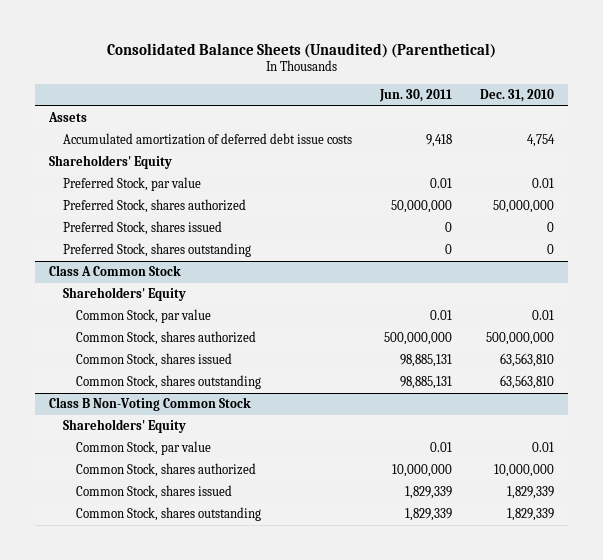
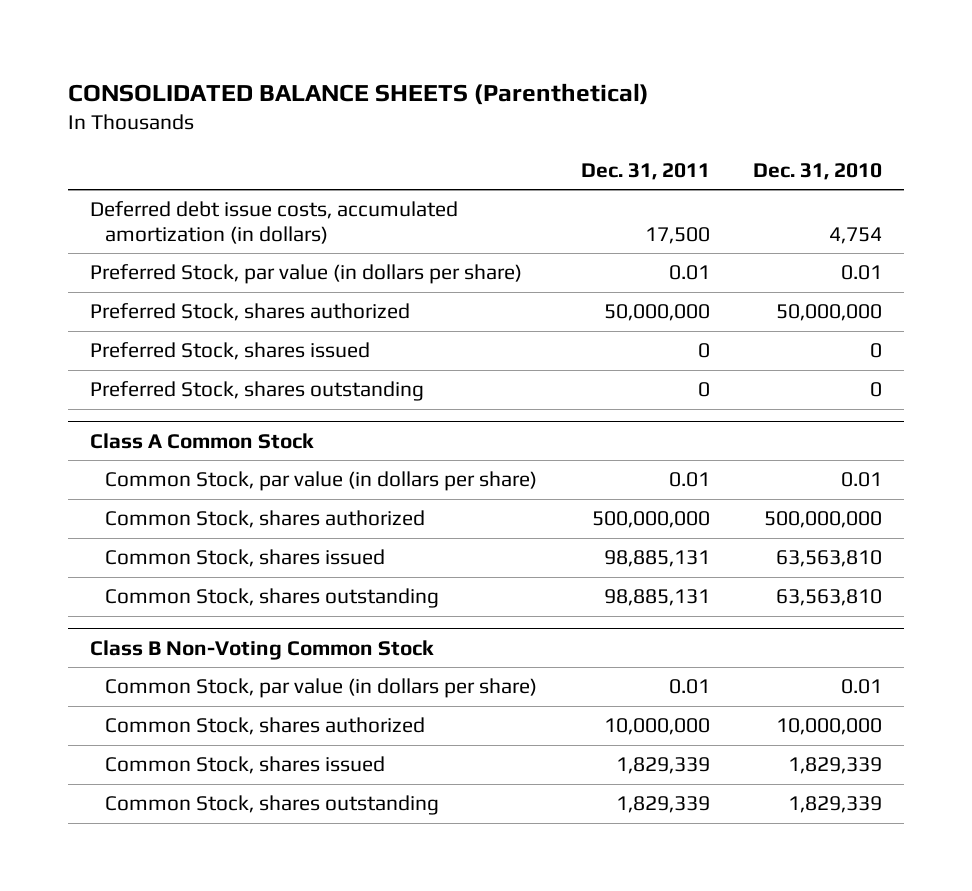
[106,42,496,58] Consolidated Balance Sheets (Unaudited) (Parenthetical) -> [68,82,650,105] CONSOLIDATED BALANCE SHEETS (Parenthetical)
[378,89,452,103] Jun. 30, 2011 -> none
none -> [580,162,710,180] Dec. 31, 2011
[48,112,88,123] Assets -> none
[49,155,173,170] Shareholders' Equity -> none
[62,133,352,146] Accumulated amortization of deferred debt issue costs -> [89,201,458,244] Deferred debt issue costs, accumulated amortization (in dollars)
[62,177,201,192] Preferred Stock, par value -> [89,264,522,285] Preferred Stock, par value (in dollars per share)
[62,287,186,302] Shareholders' Equity -> none
[76,309,212,324] Common Stock, par value -> [105,471,538,492] Common Stock, par value (in dollars per share)
[62,419,186,434] Shareholders' Equity -> none
[76,441,212,456] Common Stock, par value -> [105,678,538,699] Common Stock, par value (in dollars per share)

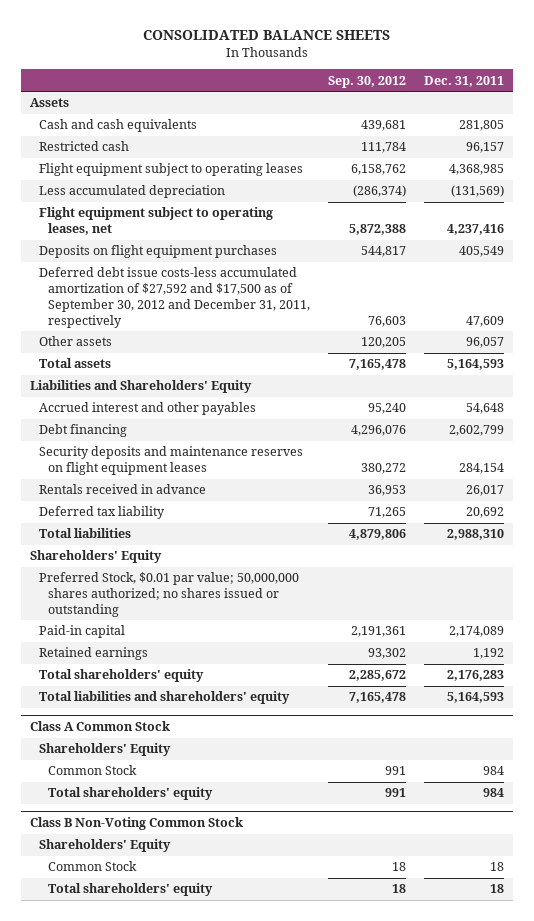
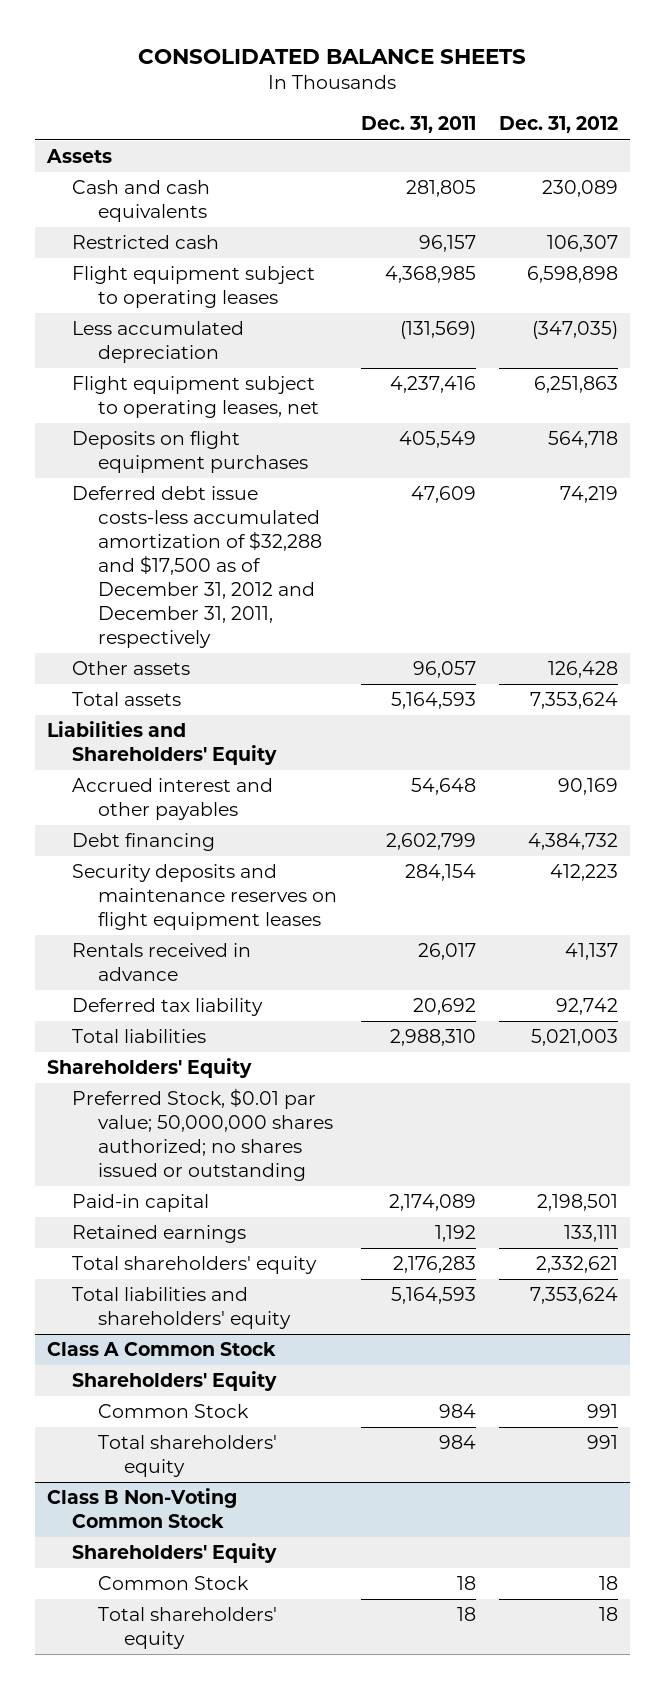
[328,75,407,88] Sep. 30, 2012 -> none
none -> [498,116,618,134] Dec. 31, 2012
[39,267,311,328] Deferred debt issue costs-less accumulated amortization of $27,592 and $17,500 as of September 30, 2012 and December 31, 2011, respectively -> [72,486,323,648] Deferred debt issue costs-less accumulated amortization of $32,288 and $17,500 as of December 31, 2012 and December 31, 2011, respectively

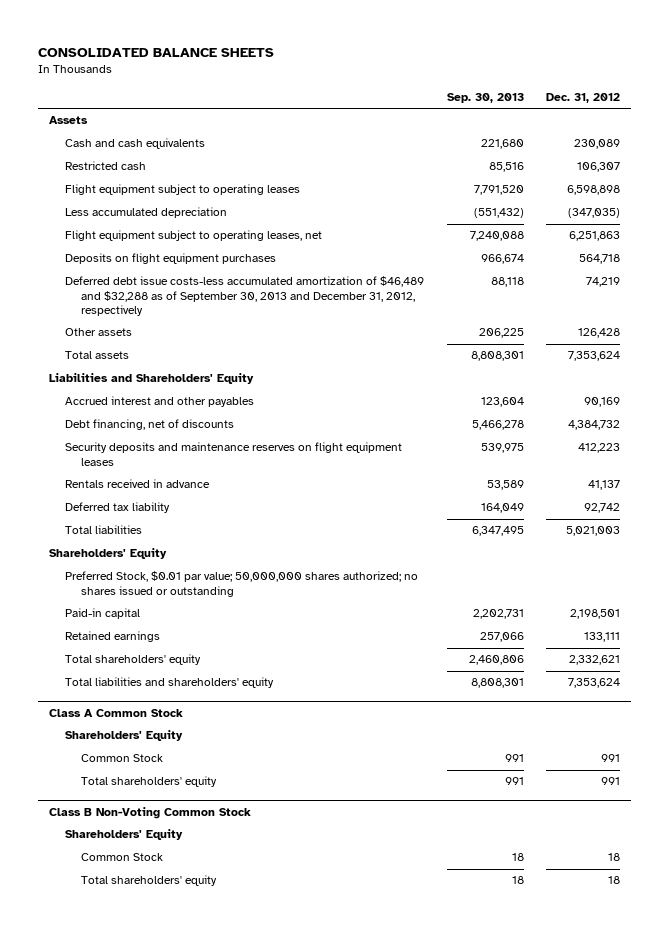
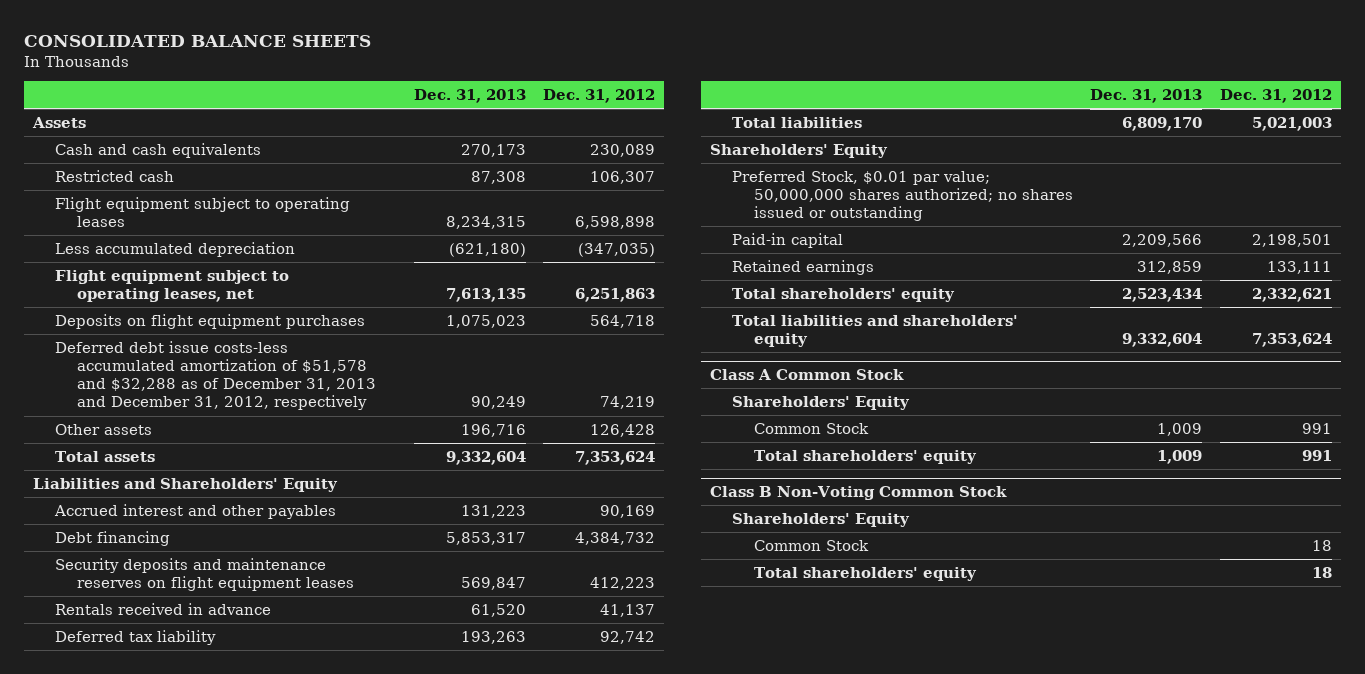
[446,93,524,104] Sep. 30, 2013 -> none
none -> [413,89,526,104] Dec. 31, 2013
[65,276,425,317] Deferred debt issue costs-less accumulated amortization of $46,489 and $32,288 as of September 30, 2013 and December 31, 2012, respectively -> [55,340,377,411] Deferred debt issue costs-less accumulated amortization of $51,578 and $32,288 as of December 31, 2013 and December 31, 2012, respectively
[65,419,235,431] Debt financing, net of discounts -> [55,530,171,546] Debt financing

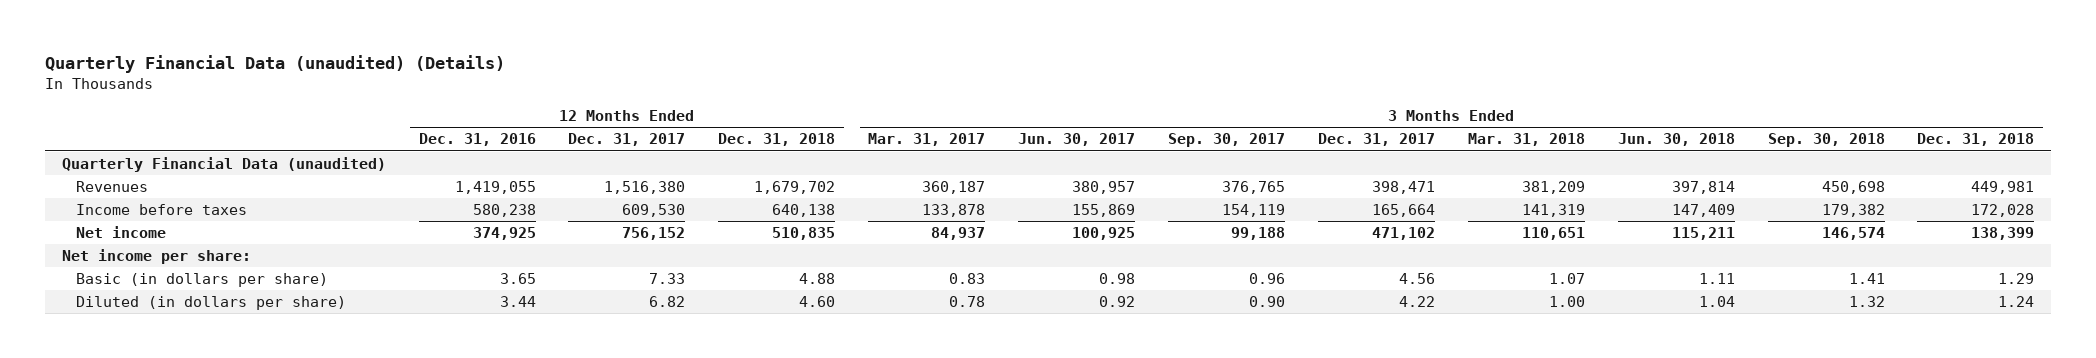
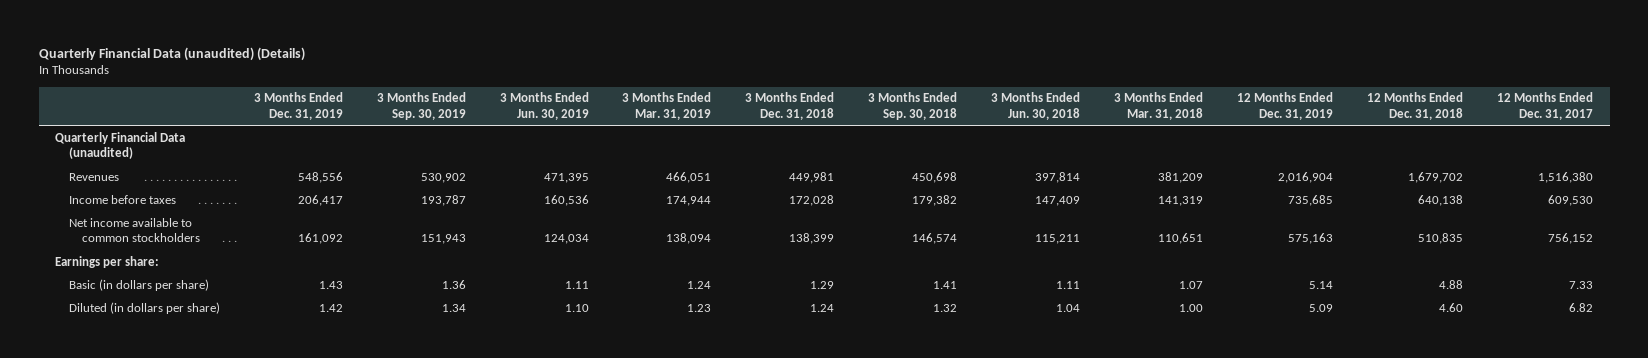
[418,133,536,147] Dec. 31, 2016 -> none
[868,133,986,147] Mar. 31, 2017 -> none
[1018,133,1136,147] Jun. 30, 2017 -> none
[1168,133,1286,148] Sep. 30, 2017 -> none
[1317,133,1435,147] Dec. 31, 2017 -> none
none -> [253,92,343,120] 3 Months Ended Dec. 31, 2019
none -> [376,92,466,120] 3 Months Ended Sep. 30, 2019
none -> [499,92,589,120] 3 Months Ended Jun. 30, 2019
none -> [622,92,712,120] 3 Months Ended Mar. 31, 2019
none -> [1237,92,1334,120] 12 Months Ended Dec. 31, 2019
[76,226,167,239] Net income -> [68,217,201,242] Net income available to common stockholders
[61,249,251,265] Net income per share: -> [55,255,160,268] Earnings per share:

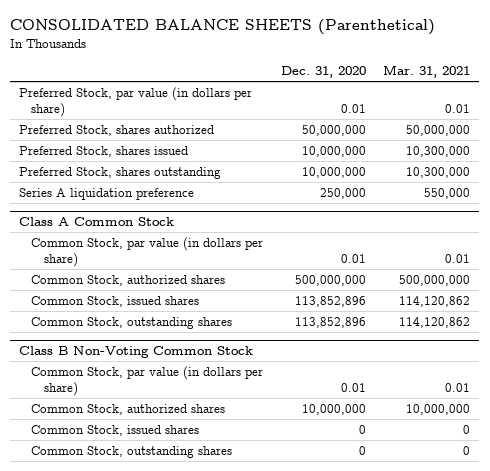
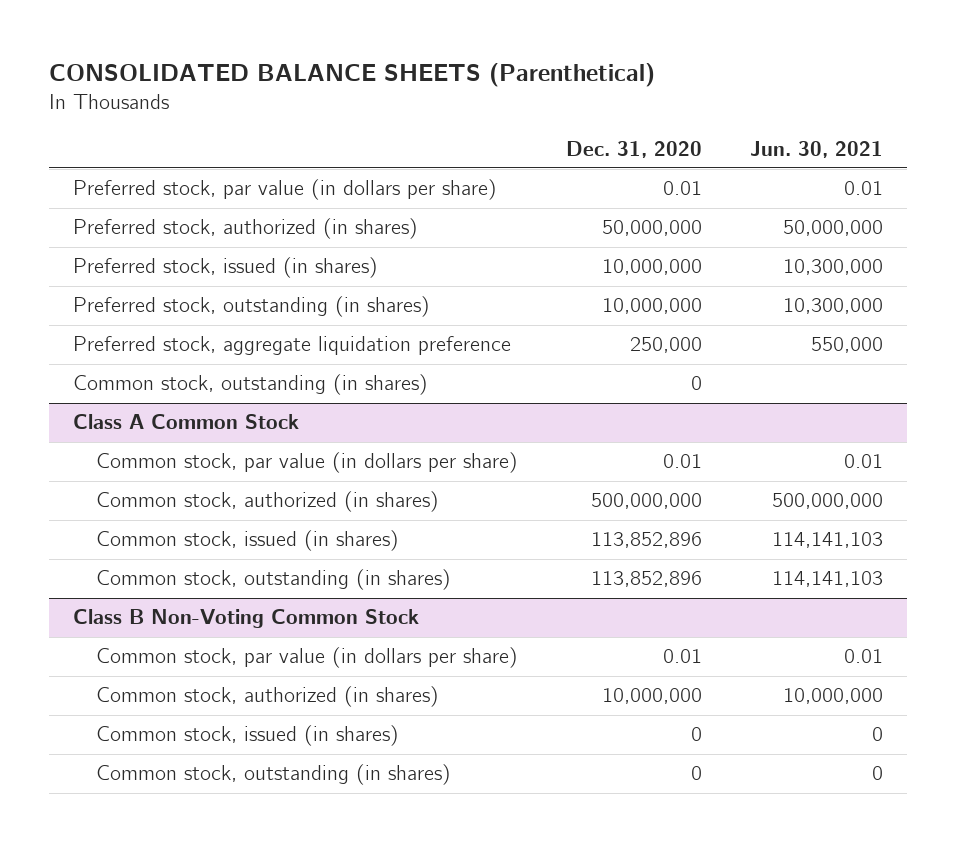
[383,65,471,79] Mar. 31, 2021 -> none
none -> [750,140,884,158] Jun. 30, 2021
[19,86,253,118] Preferred Stock, par value (in dollars per share) -> [72,179,497,201] Preferred stock, par value (in dollars per share)
[19,124,215,136] Preferred Stock, shares authorized -> [72,218,418,240] Preferred stock, authorized (in shares)
[19,145,189,157] Preferred Stock, shares issued -> [72,257,378,279] Preferred stock, issued (in shares)
[19,166,222,179] Preferred Stock, shares outstanding -> [72,296,430,318] Preferred stock, outstanding (in shares)
[19,187,195,200] Series A liquidation preference -> [72,336,511,356] Preferred stock, aggregate liquidation preference
none -> [72,374,428,396] Common stock, outstanding (in shares)
[31,236,264,268] Common Stock, par value (in dollars per share) -> [96,452,519,474] Common stock, par value (in dollars per share)
[31,274,226,286] Common Stock, authorized shares -> [96,491,440,513] Common stock, authorized (in shares)
[31,295,200,307] Common Stock, issued shares -> [96,530,400,552] Common stock, issued (in shares)
[31,316,233,329] Common Stock, outstanding shares -> [96,569,452,591] Common stock, outstanding (in shares)
[31,365,264,397] Common Stock, par value (in dollars per share) -> [96,647,519,669] Common stock, par value (in dollars per share)
[31,403,226,415] Common Stock, authorized shares -> [96,686,440,708] Common stock, authorized (in shares)
[31,424,200,436] Common Stock, issued shares -> [96,725,400,747] Common stock, issued (in shares)
[31,445,233,458] Common Stock, outstanding shares -> [96,764,452,786] Common stock, outstanding (in shares)

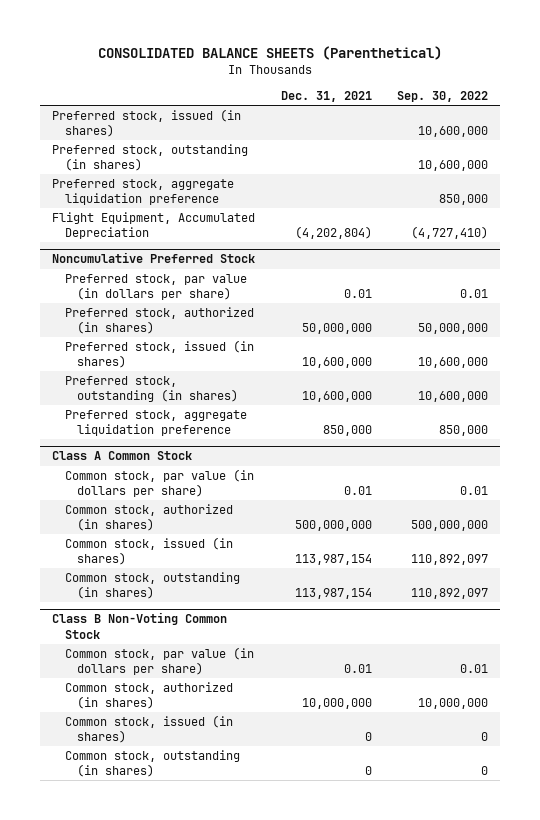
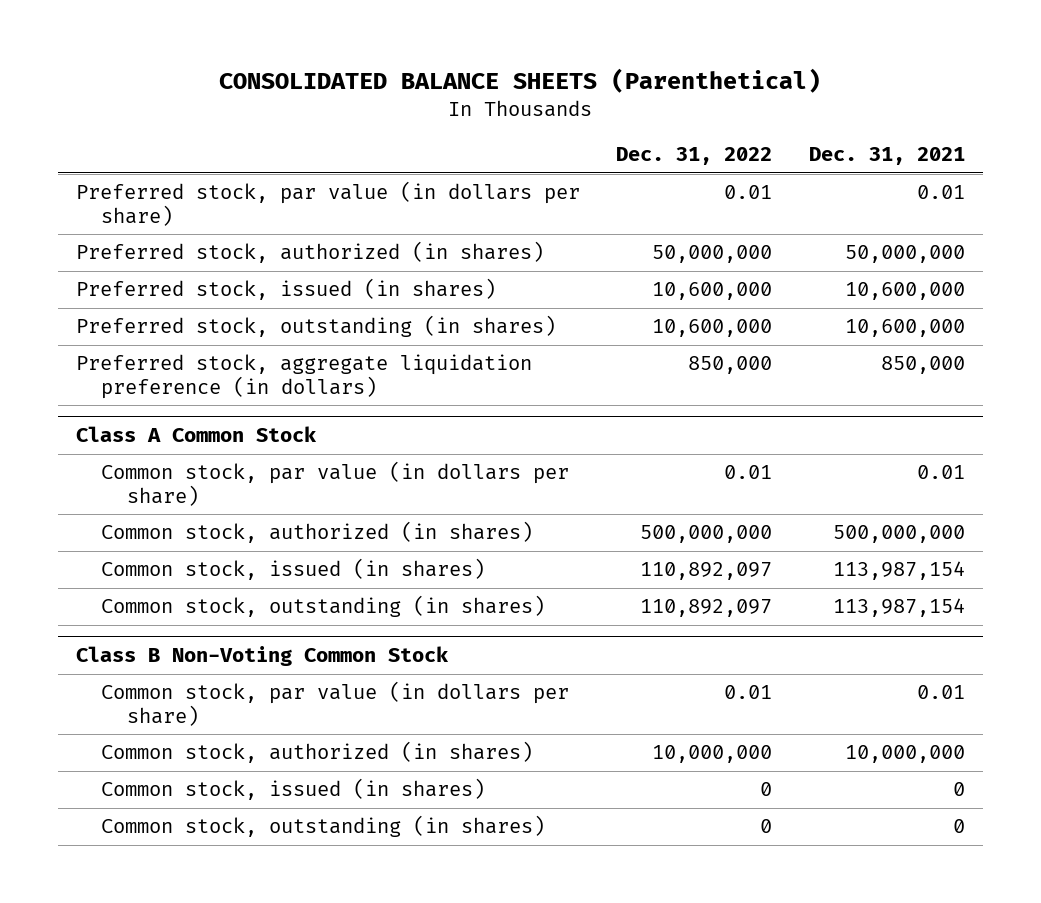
[396,90,488,102] Sep. 30, 2022 -> none
none -> [616,147,773,166] Dec. 31, 2022
[52,108,242,138] Preferred stock, issued (in shares) -> none
[52,143,249,172] Preferred stock, outstanding (in shares) -> none
[52,178,235,206] Preferred stock, aggregate liquidation preference -> none
[52,211,256,240] Flight Equipment, Accumulated Depreciation -> none
[52,252,256,264] Noncumulative Preferred Stock -> none
[64,409,247,437] Preferred stock, aggregate liquidation preference -> [75,354,532,399] Preferred stock, aggregate liquidation preference (in dollars)

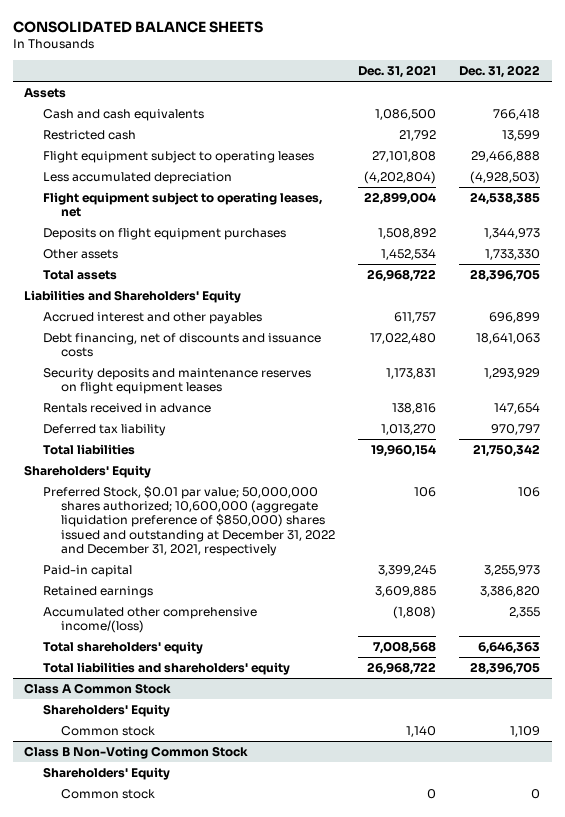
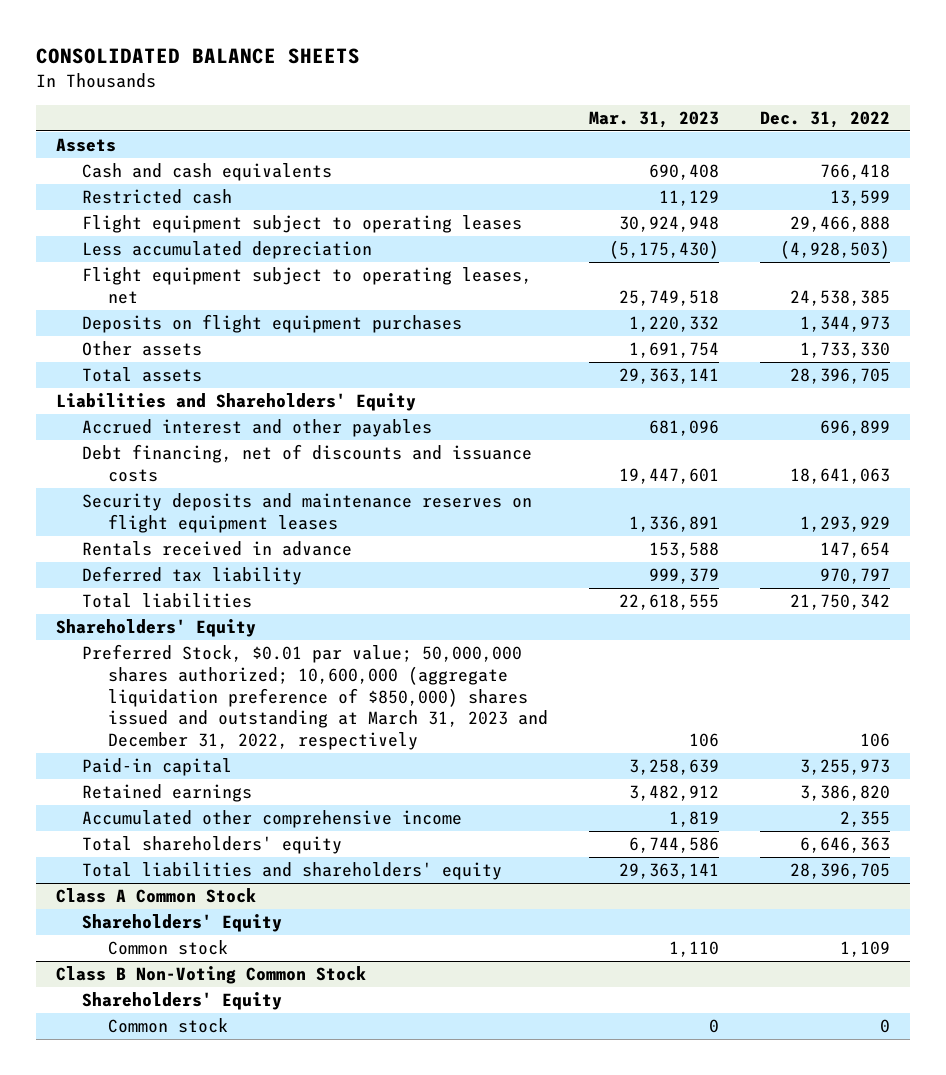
[358,65,437,79] Dec. 31, 2021 -> none
none -> [588,110,719,128] Mar. 31, 2023
[42,485,336,556] Preferred Stock, $0.01 par value; 50,000,000 shares authorized; 10,600,000 (aggregate liquidation preference of $850,000) shares issued and outstanding at December 31, 2022 and December 31, 2021, respectively -> [82,644,548,750] Preferred Stock, $0.01 par value; 50,000,000 shares authorized; 10,600,000 (aggregate liquidation preference of $850,000) shares issued and outstanding at March 31, 2023 and December 31, 2022, respectively
[42,606,257,634] Accumulated other comprehensive income/(loss) -> [82,810,463,829] Accumulated other comprehensive income

